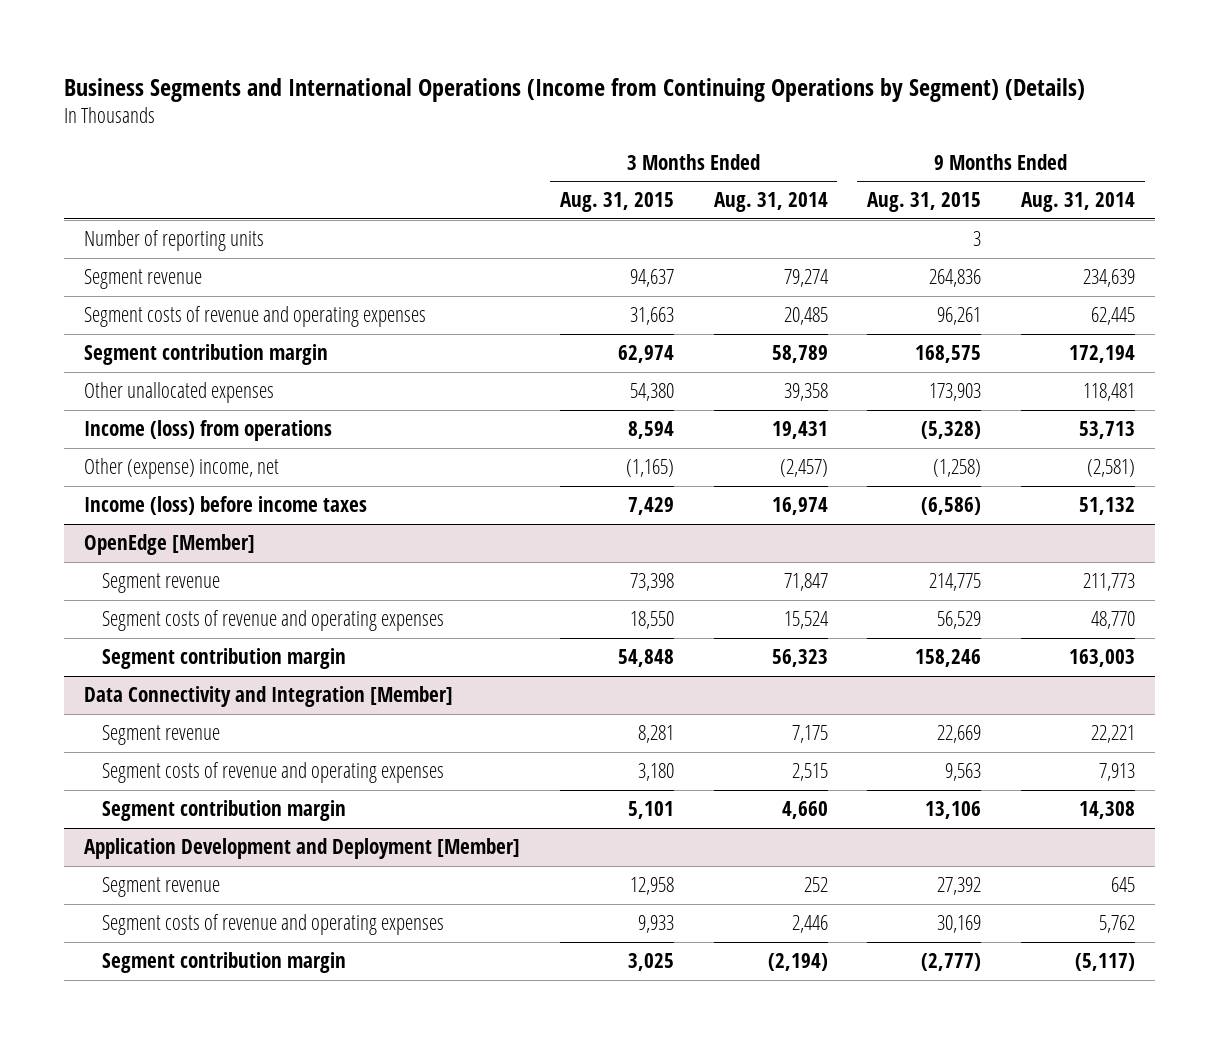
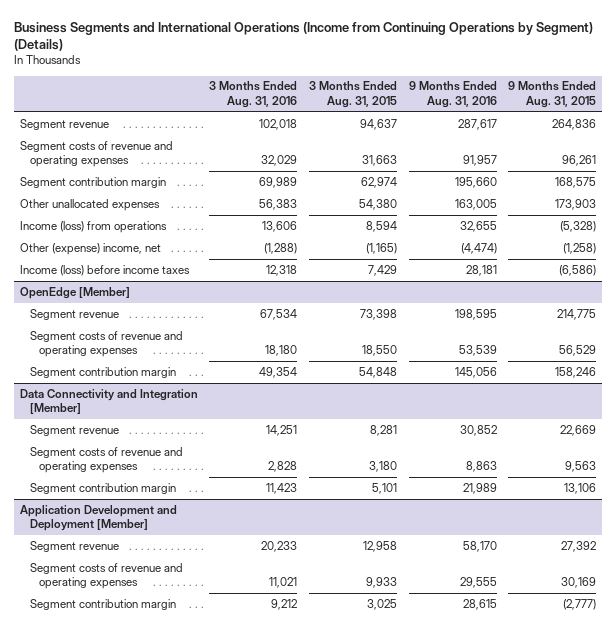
[713,192,828,213] Aug. 31, 2014 -> none
[1020,192,1135,213] Aug. 31, 2014 -> none
none -> [209,81,298,108] 3 Months Ended Aug. 31, 2016
none -> [408,81,497,108] 9 Months Ended Aug. 31, 2016
[84,230,265,252] Number of reporting units -> none

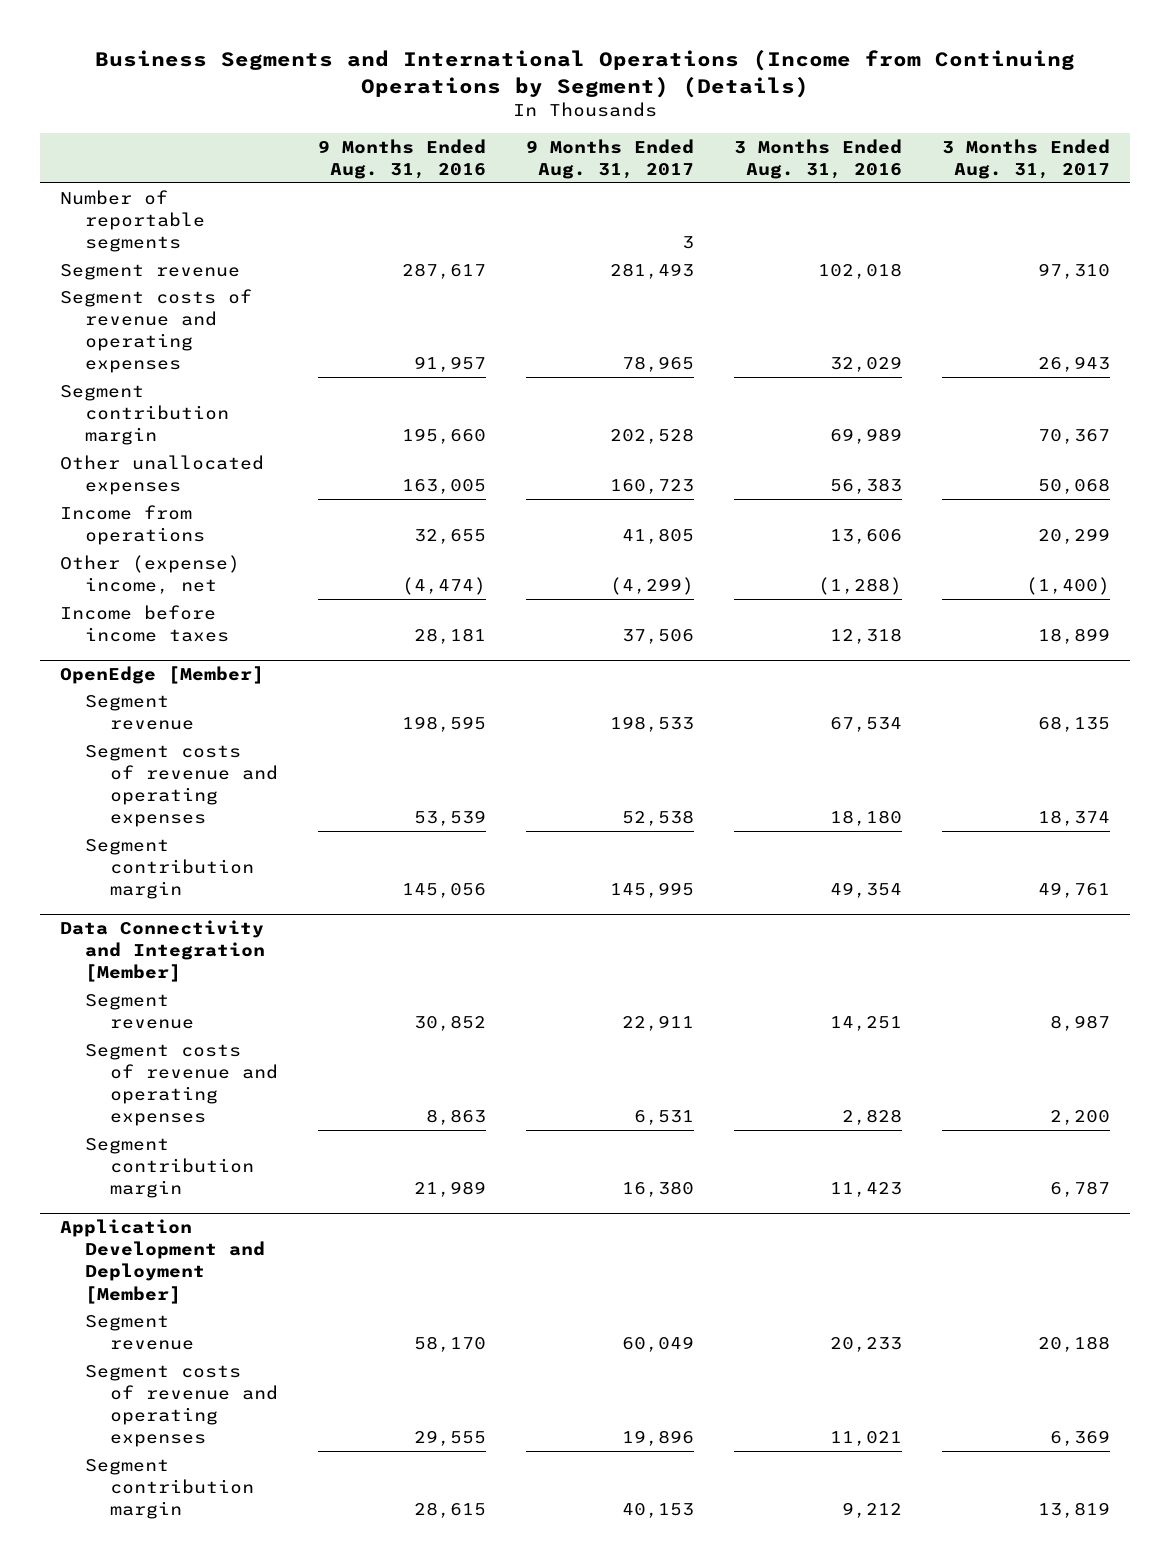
[308,81,397,108] 3 Months Ended Aug. 31, 2015 -> none
[508,81,597,108] 9 Months Ended Aug. 31, 2015 -> none
none -> [526,138,695,180] 9 Months Ended Aug. 31, 2017
none -> [942,138,1111,180] 3 Months Ended Aug. 31, 2017
none -> [59,189,205,253] Number of reportable segments
[19,220,167,233] Income (loss) from operations -> [59,504,205,545] Income from operations
[19,264,190,276] Income (loss) before income taxes -> [59,604,229,642] Income before income taxes

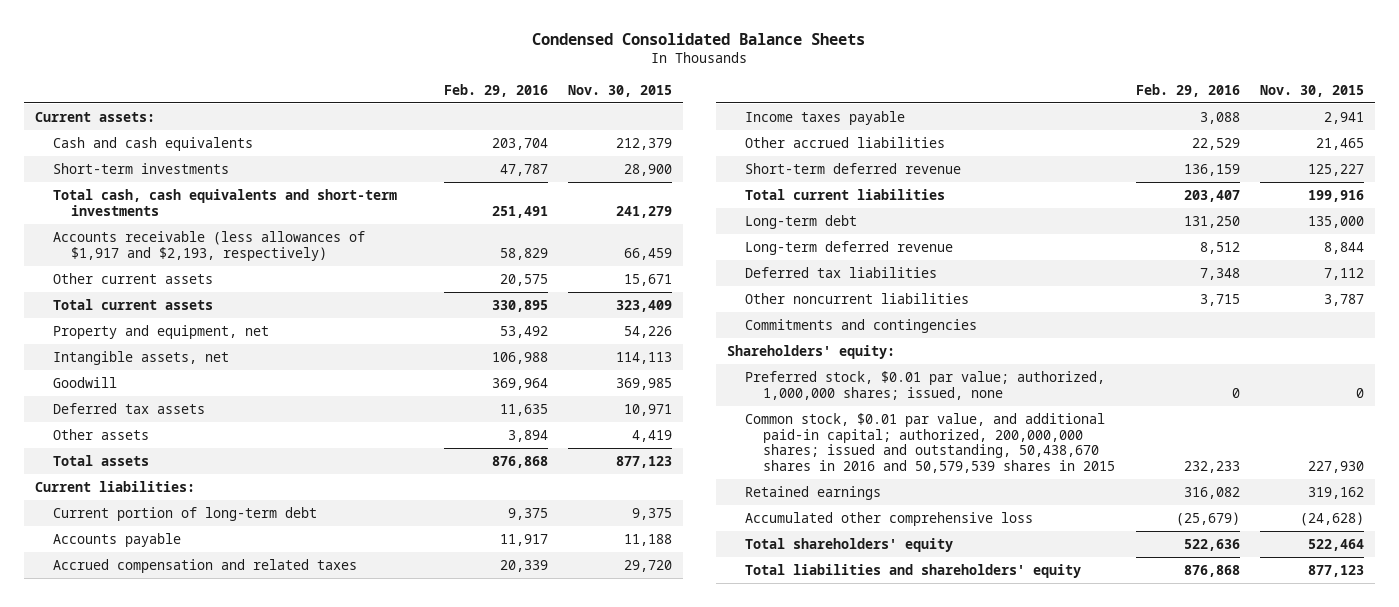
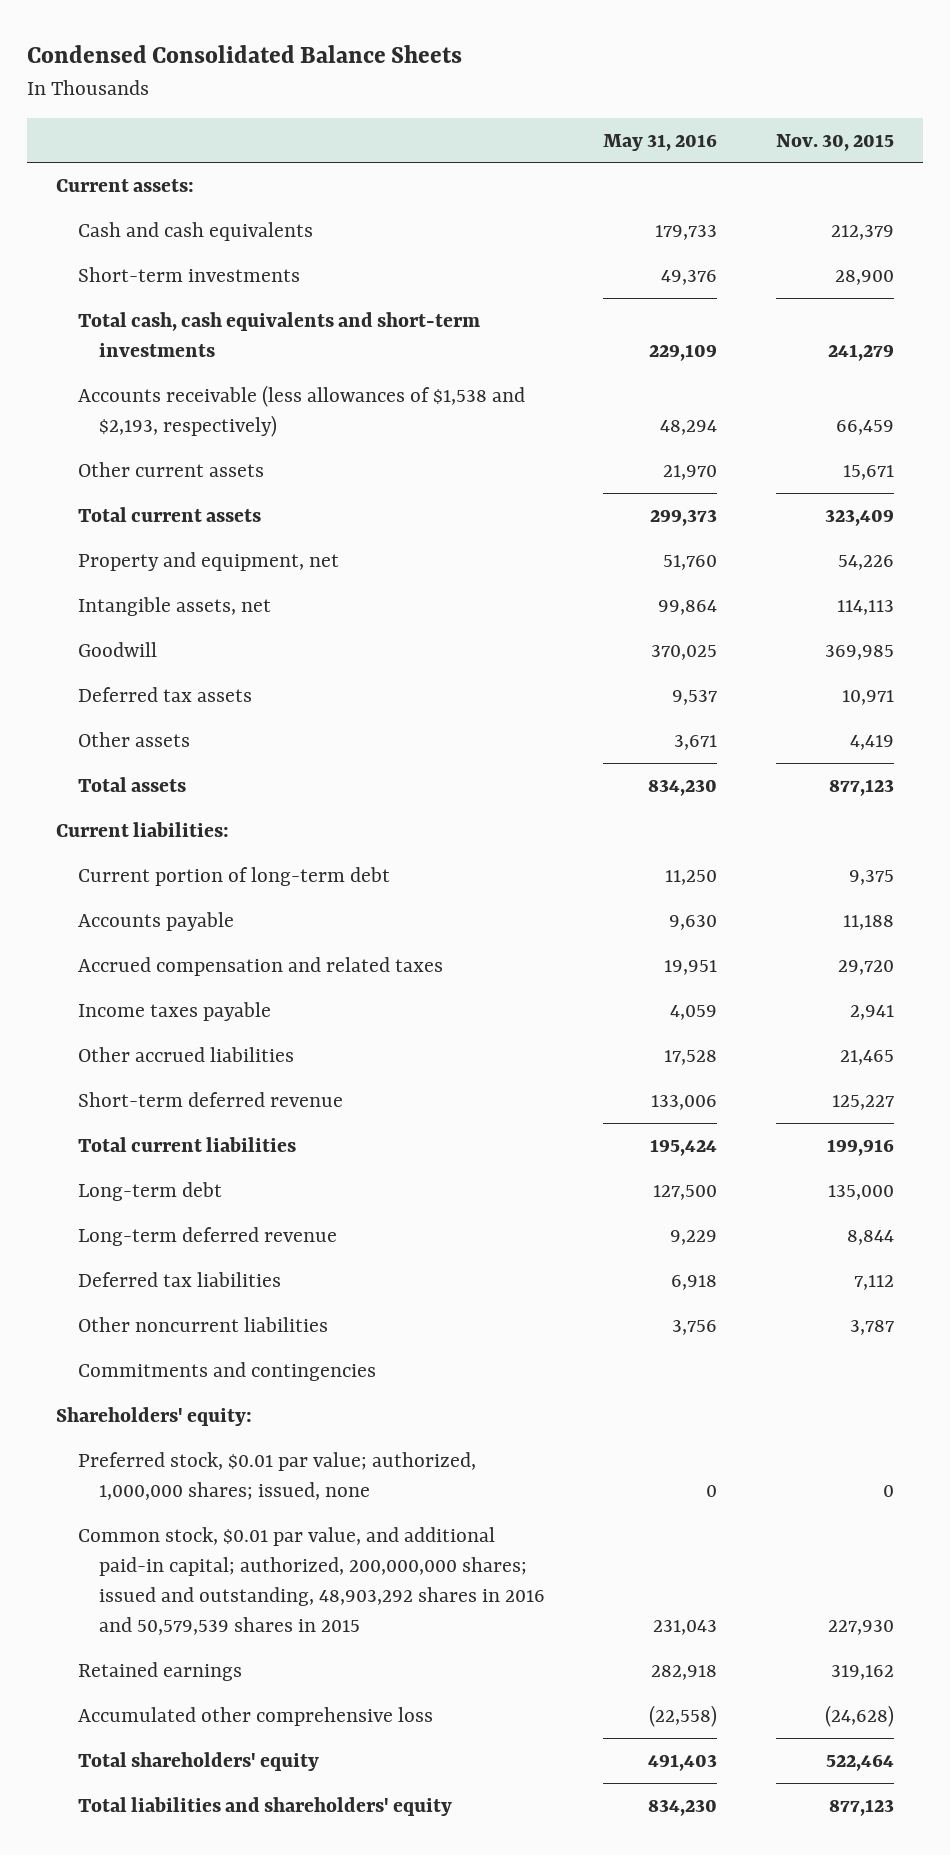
[443,83,548,97] Feb. 29, 2016 -> none
none -> [603,133,718,151] May 31, 2016
[52,230,365,261] Accounts receivable (less allowances of $1,917 and $2,193, respectively) -> [77,384,525,438] Accounts receivable (less allowances of $1,538 and $2,193, respectively)
[744,412,1116,473] Common stock, $0.01 par value, and additional paid-in capital; authorized, 200,000,000 shares; issued and outstanding, 50,438,670 shares in 2016 and 50,579,539 shares in 2015 -> [77,1526,546,1636] Common stock, $0.01 par value, and additional paid-in capital; authorized, 200,000,000 shares; issued and outstanding, 48,903,292 shares in 2016 and 50,579,539 shares in 2015

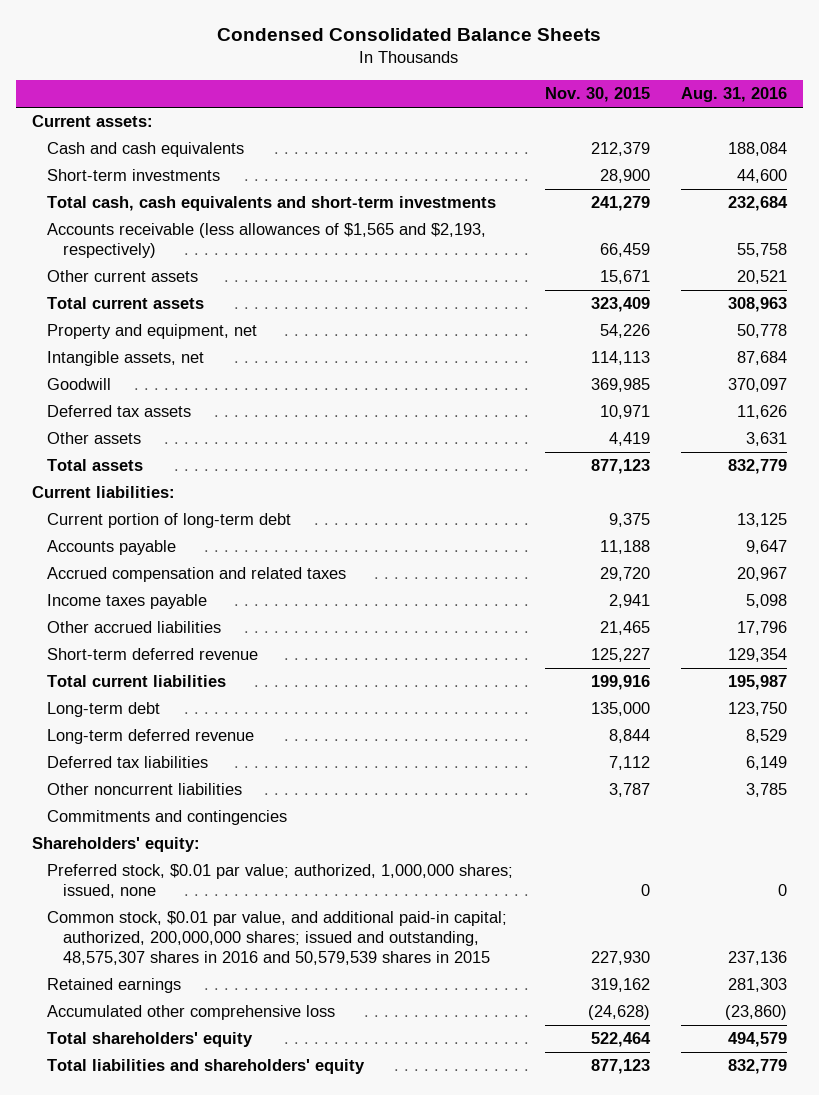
[603,133,718,151] May 31, 2016 -> none
none -> [681,87,788,103] Aug. 31, 2016
[77,384,525,438] Accounts receivable (less allowances of $1,538 and $2,193, respectively) -> [47,223,487,259] Accounts receivable (less allowances of $1,565 and $2,193, respectively)
[77,1526,546,1636] Common stock, $0.01 par value, and additional paid-in capital; authorized, 200,000,000 shares; issued and outstanding, 48,903,292 shares in 2016 and 50,579,539 shares in 2015 -> [47,911,508,965] Common stock, $0.01 par value, and additional paid-in capital; authorized, 200,000,000 shares; issued and outstanding, 48,575,307 shares in 2016 and 50,579,539 shares in 2015

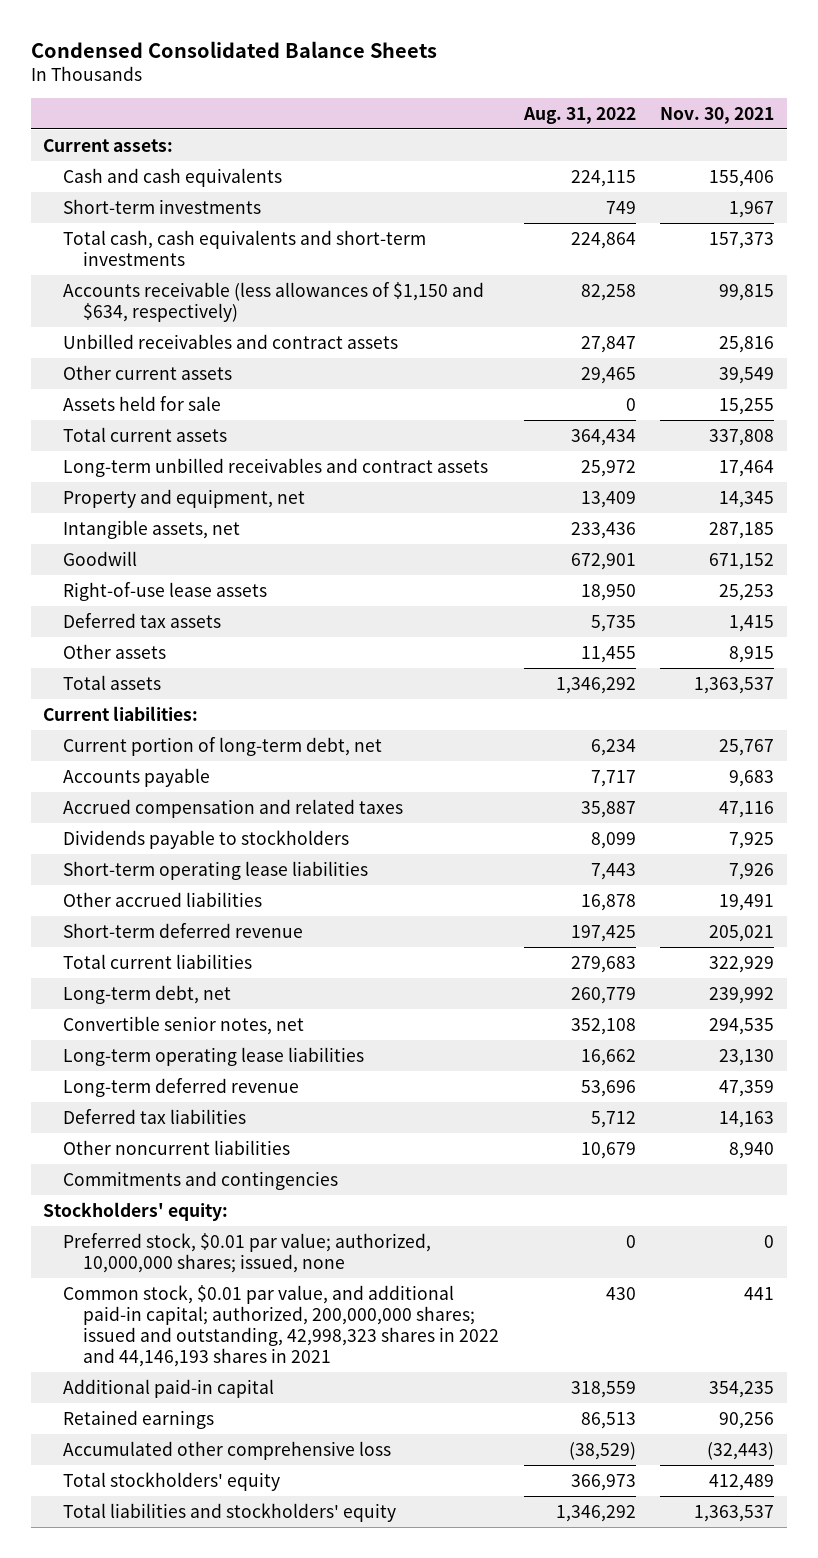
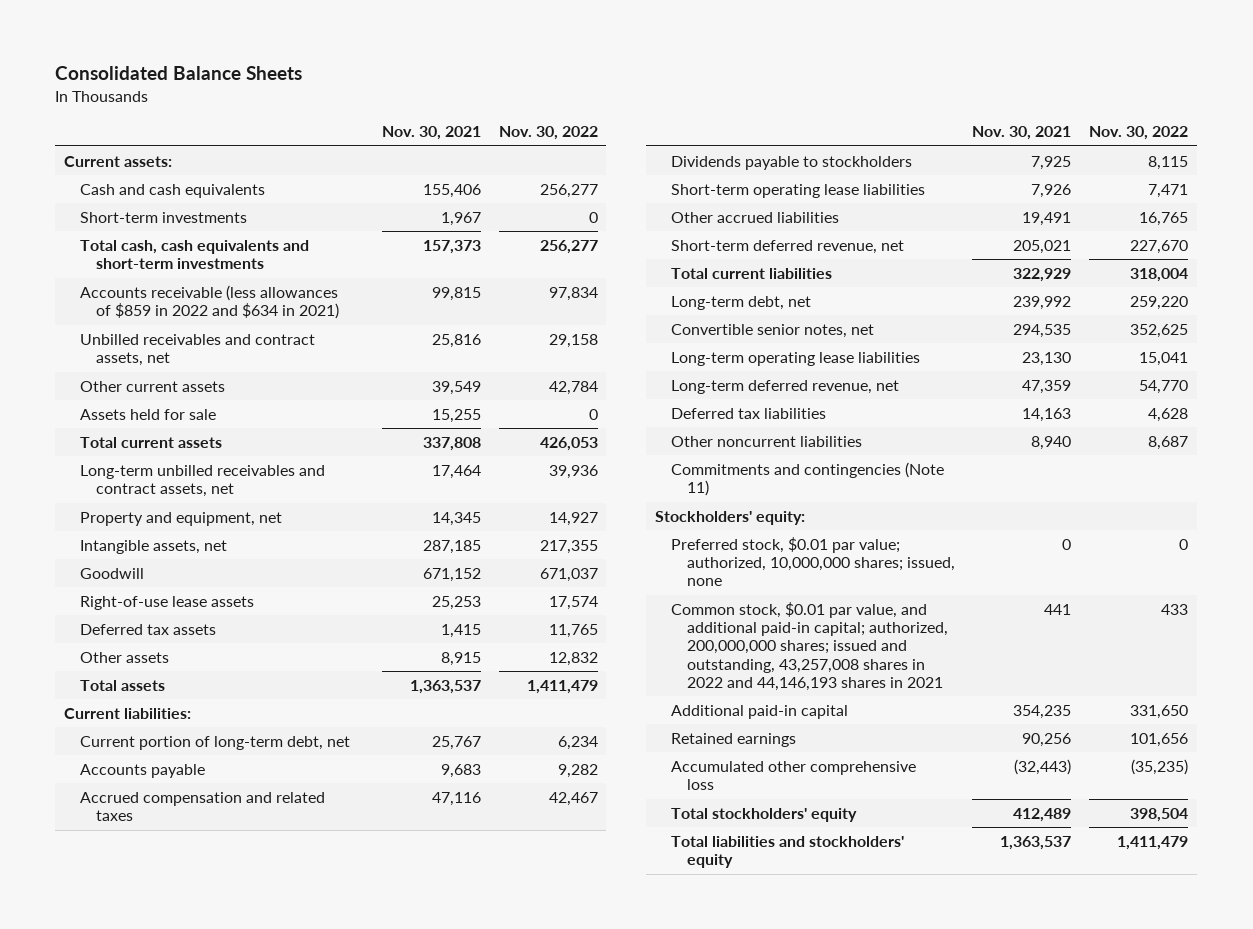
[30,40,437,58] Condensed Consolidated Balance Sheets -> [55,66,303,81] Consolidated Balance Sheets
[522,106,636,124] Aug. 31, 2022 -> none
none -> [498,126,598,141] Nov. 30, 2022
[62,281,484,322] Accounts receivable (less allowances of $1,150 and $634, respectively) -> [80,284,339,320] Accounts receivable (less allowances of $859 in 2022 and $634 in 2021)
[62,333,398,349] Unbilled receivables and contract assets -> [80,333,316,367] Unbilled receivables and contract assets, net
[62,457,488,477] Long-term unbilled receivables and contract assets -> [80,464,326,498] Long-term unbilled receivables and contract assets, net
[62,922,303,938] Short-term deferred revenue -> [670,239,904,254] Short-term deferred revenue, net
[62,1077,299,1097] Long-term deferred revenue -> [670,379,899,394] Long-term deferred revenue, net
[62,1170,338,1190] Commitments and contingencies -> [670,461,944,497] Commitments and contingencies (Note 11)
[62,1284,499,1367] Common stock, $0.01 par value, and additional paid-in capital; authorized, 200,000,000 shares; issued and outstanding, 42,998,323 shares in 2022 and 44,146,193 shares in 2021 -> [670,601,948,692] Common stock, $0.01 par value, and additional paid-in capital; authorized, 200,000,000 shares; issued and outstanding, 43,257,008 shares in 2022 and 44,146,193 shares in 2021

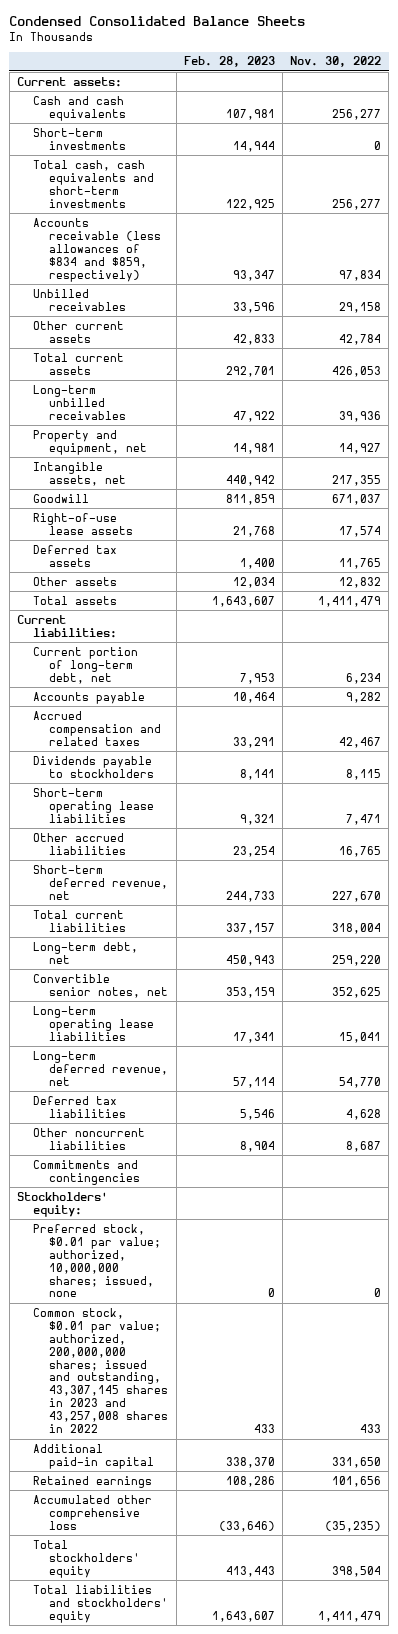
[55,66,303,81] Consolidated Balance Sheets -> [9,16,306,27] Condensed Consolidated Balance Sheets
[381,126,481,141] Nov. 30, 2021 -> none
none -> [183,56,275,68] Feb. 28, 2023
[80,284,339,320] Accounts receivable (less allowances of $859 in 2022 and $634 in 2021) -> [33,217,162,282] Accounts receivable (less allowances of $834 and $859, respectively)
[80,333,316,367] Unbilled receivables and contract assets, net -> [33,288,127,311] Unbilled receivables
[80,408,217,420] Assets held for sale -> none
[80,464,326,498] Long-term unbilled receivables and contract assets, net -> [33,384,127,420] Long-term unbilled receivables
[670,461,944,497] Commitments and contingencies (Note 11) -> [33,1159,141,1185] Commitments and contingencies
[670,601,948,692] Common stock, $0.01 par value, and additional paid-in capital; authorized, 200,000,000 shares; issued and outstanding, 43,257,008 shares in 2022 and 44,146,193 shares in 2021 -> [33,1307,169,1434] Common stock, $0.01 par value; authorized, 200,000,000 shares; issued and outstanding, 43,307,145 shares in 2023 and 43,257,008 shares in 2022

